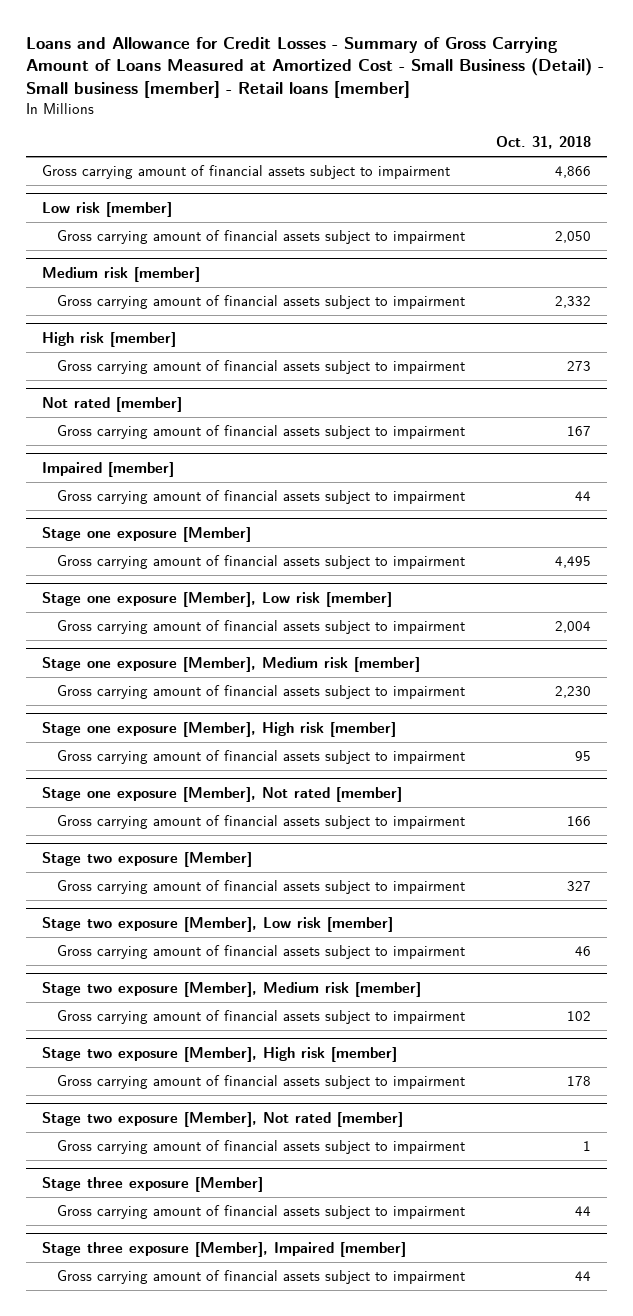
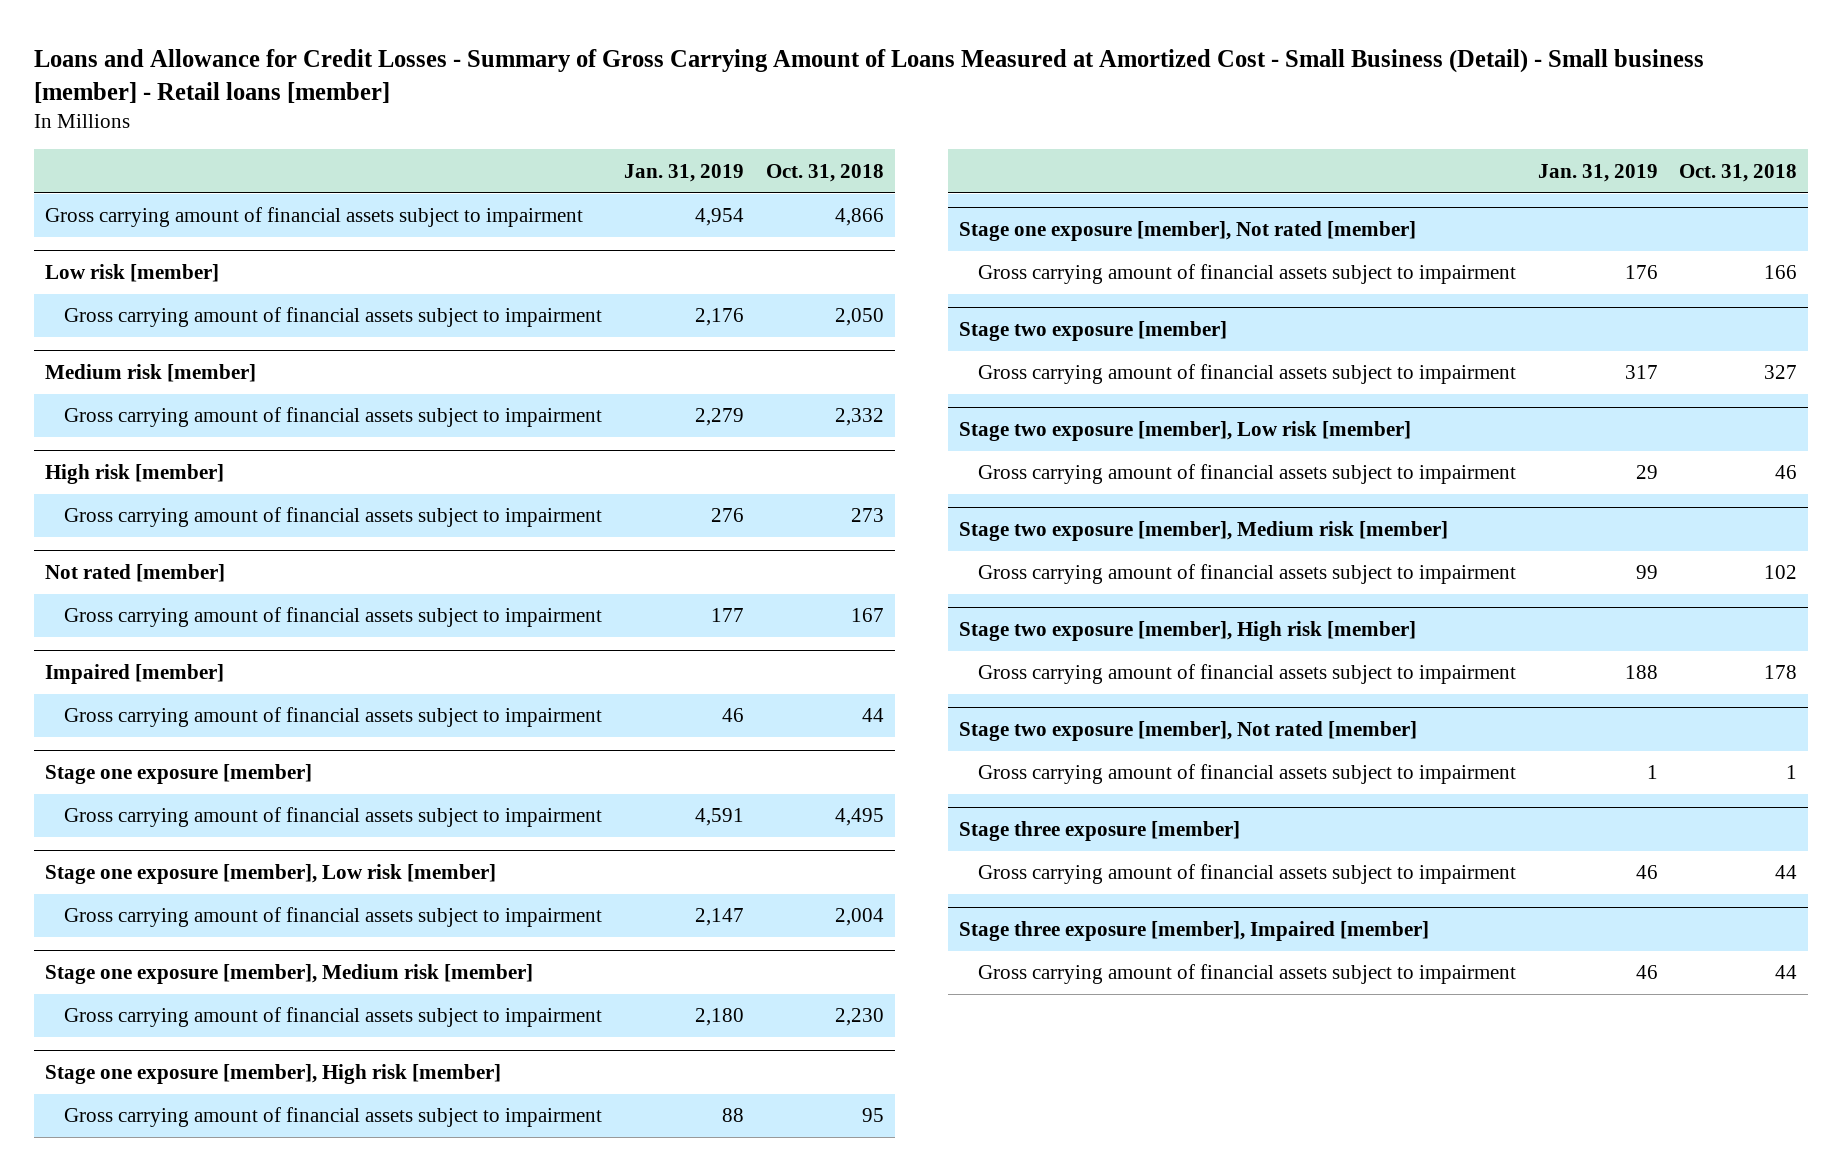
none -> [624,163,745,182] Jan. 31, 2019
[41,526,251,542] Stage one exposure [Member] -> [45,763,313,784] Stage one exposure [member]
[41,591,392,607] Stage one exposure [Member], Low risk [member] -> [45,863,497,884] Stage one exposure [member], Low risk [member]
[41,656,420,672] Stage one exposure [Member], Medium risk [member] -> [45,963,534,984] Stage one exposure [member], Medium risk [member]
[41,721,396,737] Stage one exposure [Member], High risk [member] -> [45,1063,502,1084] Stage one exposure [member], High risk [member]
[41,786,402,802] Stage one exposure [Member], Not rated [member] -> [958,220,1416,241] Stage one exposure [member], Not rated [member]
[41,851,252,867] Stage two exposure [Member] -> [958,320,1227,341] Stage two exposure [member]
[41,916,393,932] Stage two exposure [Member], Low risk [member] -> [958,420,1411,441] Stage two exposure [member], Low risk [member]
[41,981,421,997] Stage two exposure [Member], Medium risk [member] -> [958,520,1448,541] Stage two exposure [member], Medium risk [member]
[41,1046,397,1062] Stage two exposure [Member], High risk [member] -> [958,620,1416,641] Stage two exposure [member], High risk [member]
[41,1111,403,1127] Stage two exposure [Member], Not rated [member] -> [958,720,1417,741] Stage two exposure [member], Not rated [member]
[41,1176,263,1192] Stage three exposure [Member] -> [958,820,1240,841] Stage three exposure [member]
[41,1241,406,1257] Stage three exposure [Member], Impaired [member] -> [958,920,1429,941] Stage three exposure [member], Impaired [member]

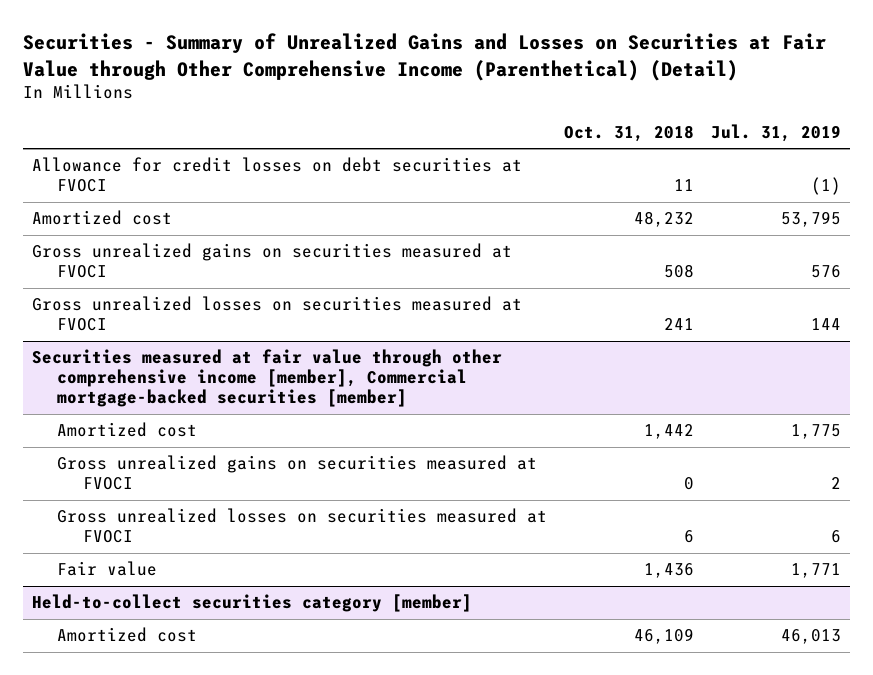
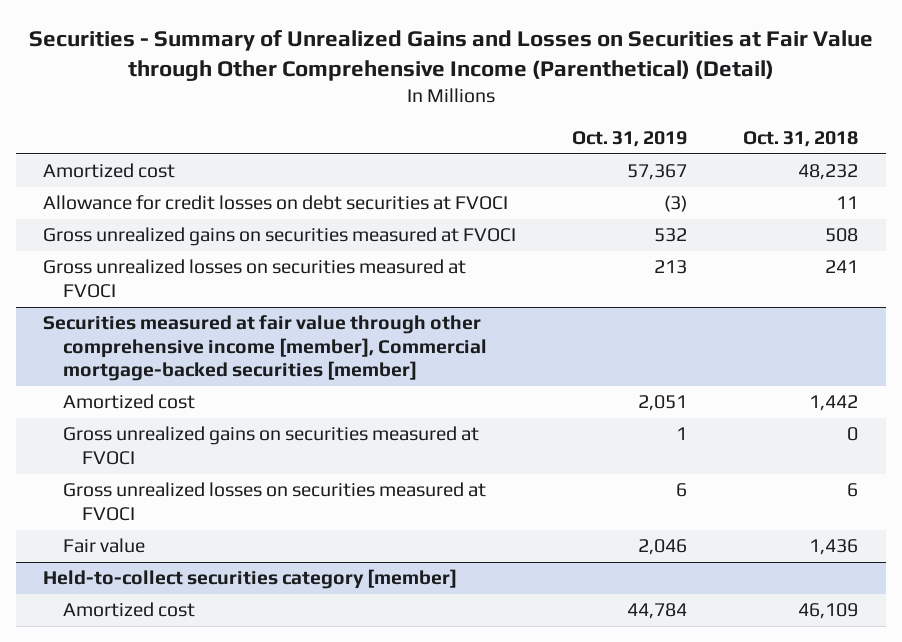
[711,123,842,142] Jul. 31, 2019 -> none
none -> [572,130,688,147] Oct. 31, 2019
[31,157,522,193] Allowance for credit losses on debt securities at FVOCI -> [43,195,509,211] Allowance for credit losses on debt securities at FVOCI

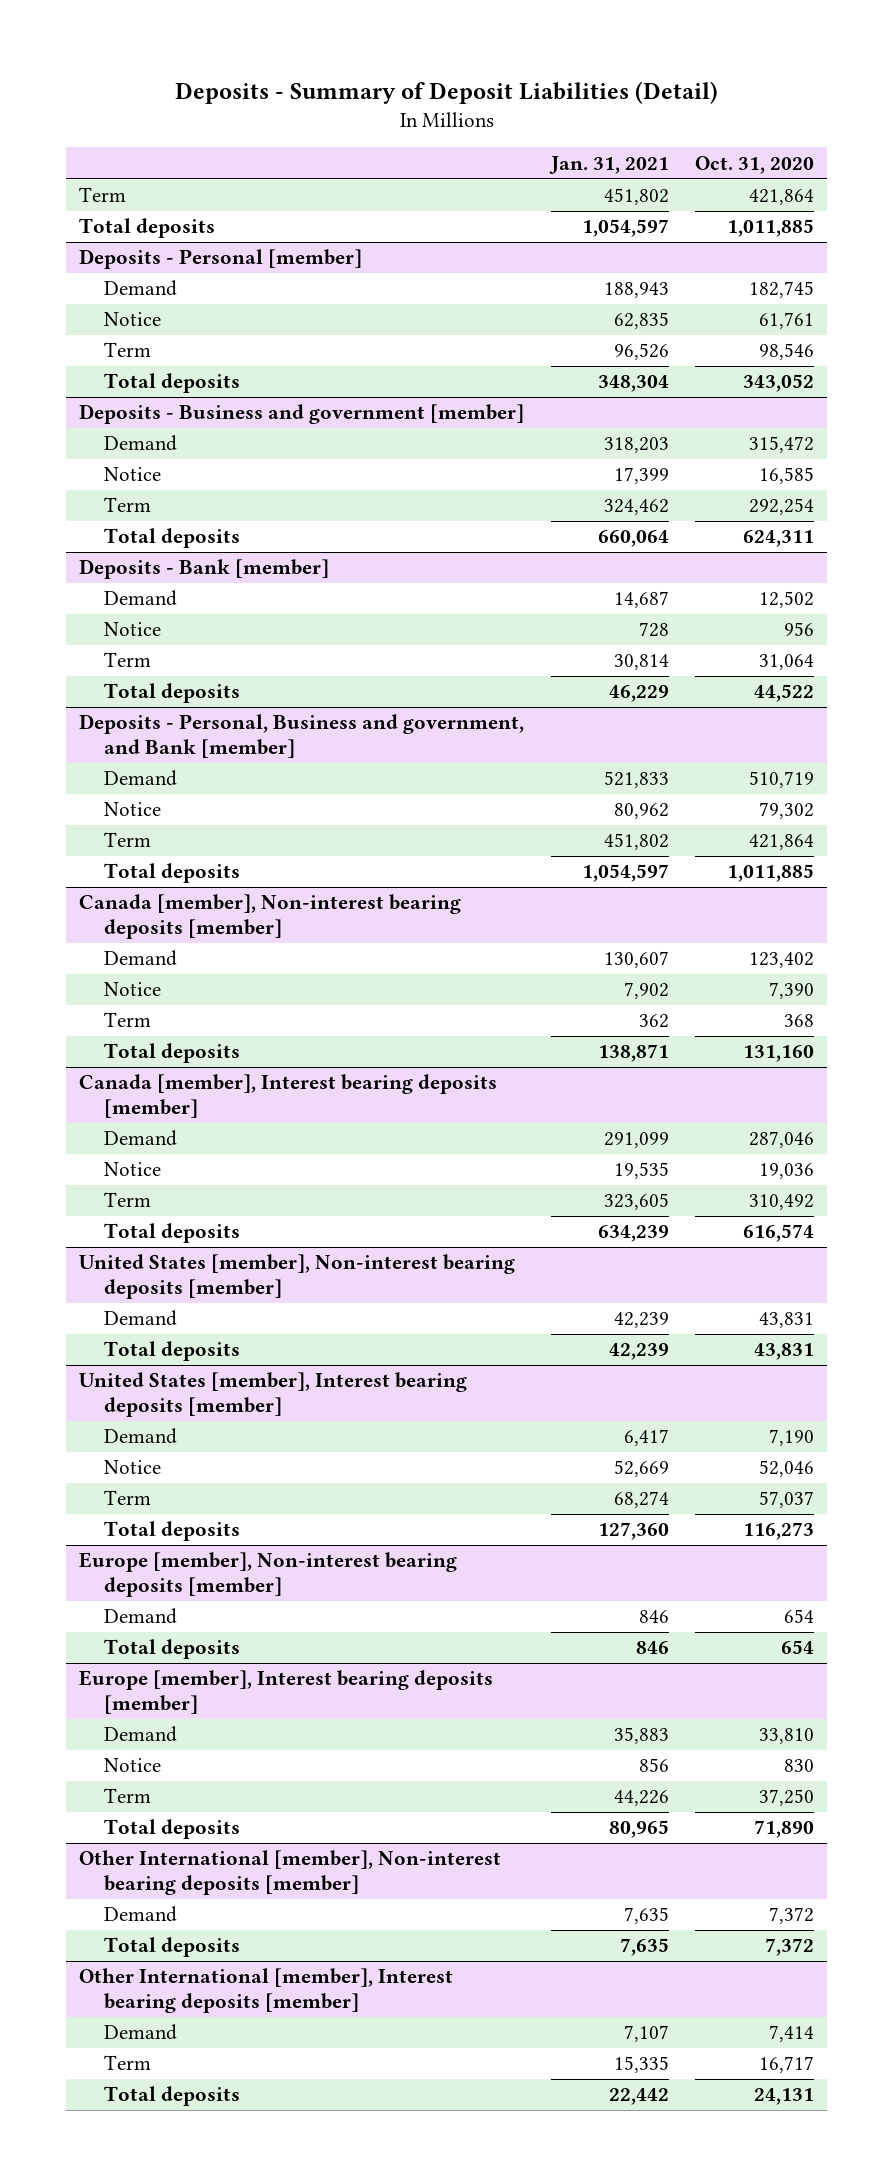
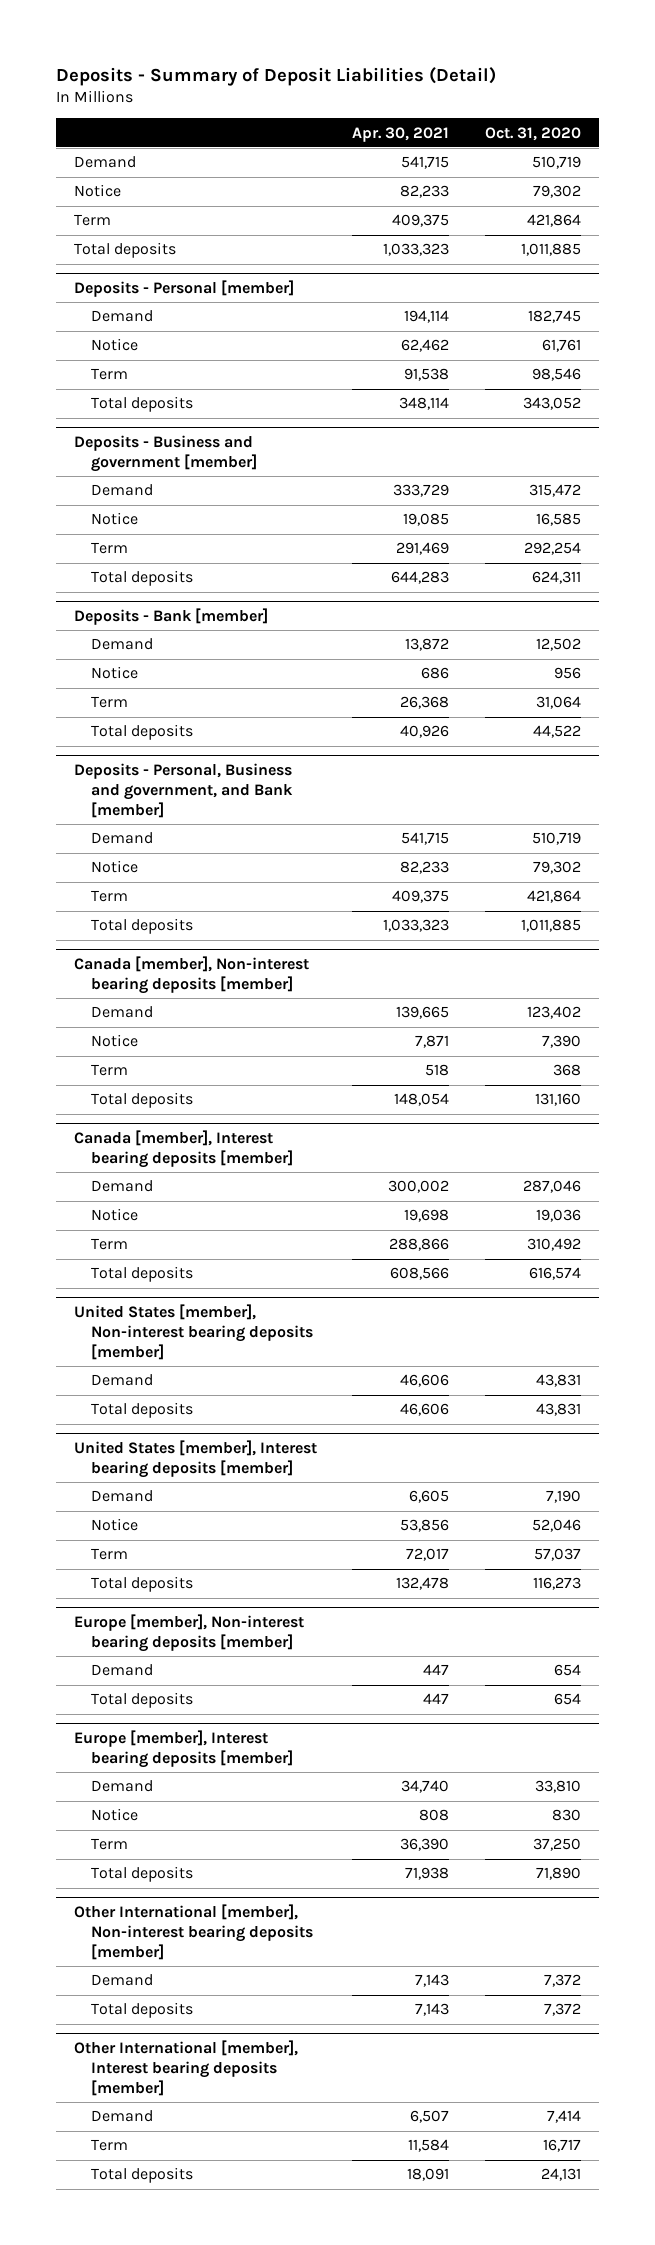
[548,155,669,174] Jan. 31, 2021 -> none
none -> [352,126,450,142] Apr. 30, 2021
none -> [73,156,136,169] Demand
none -> [73,184,121,198] Notice

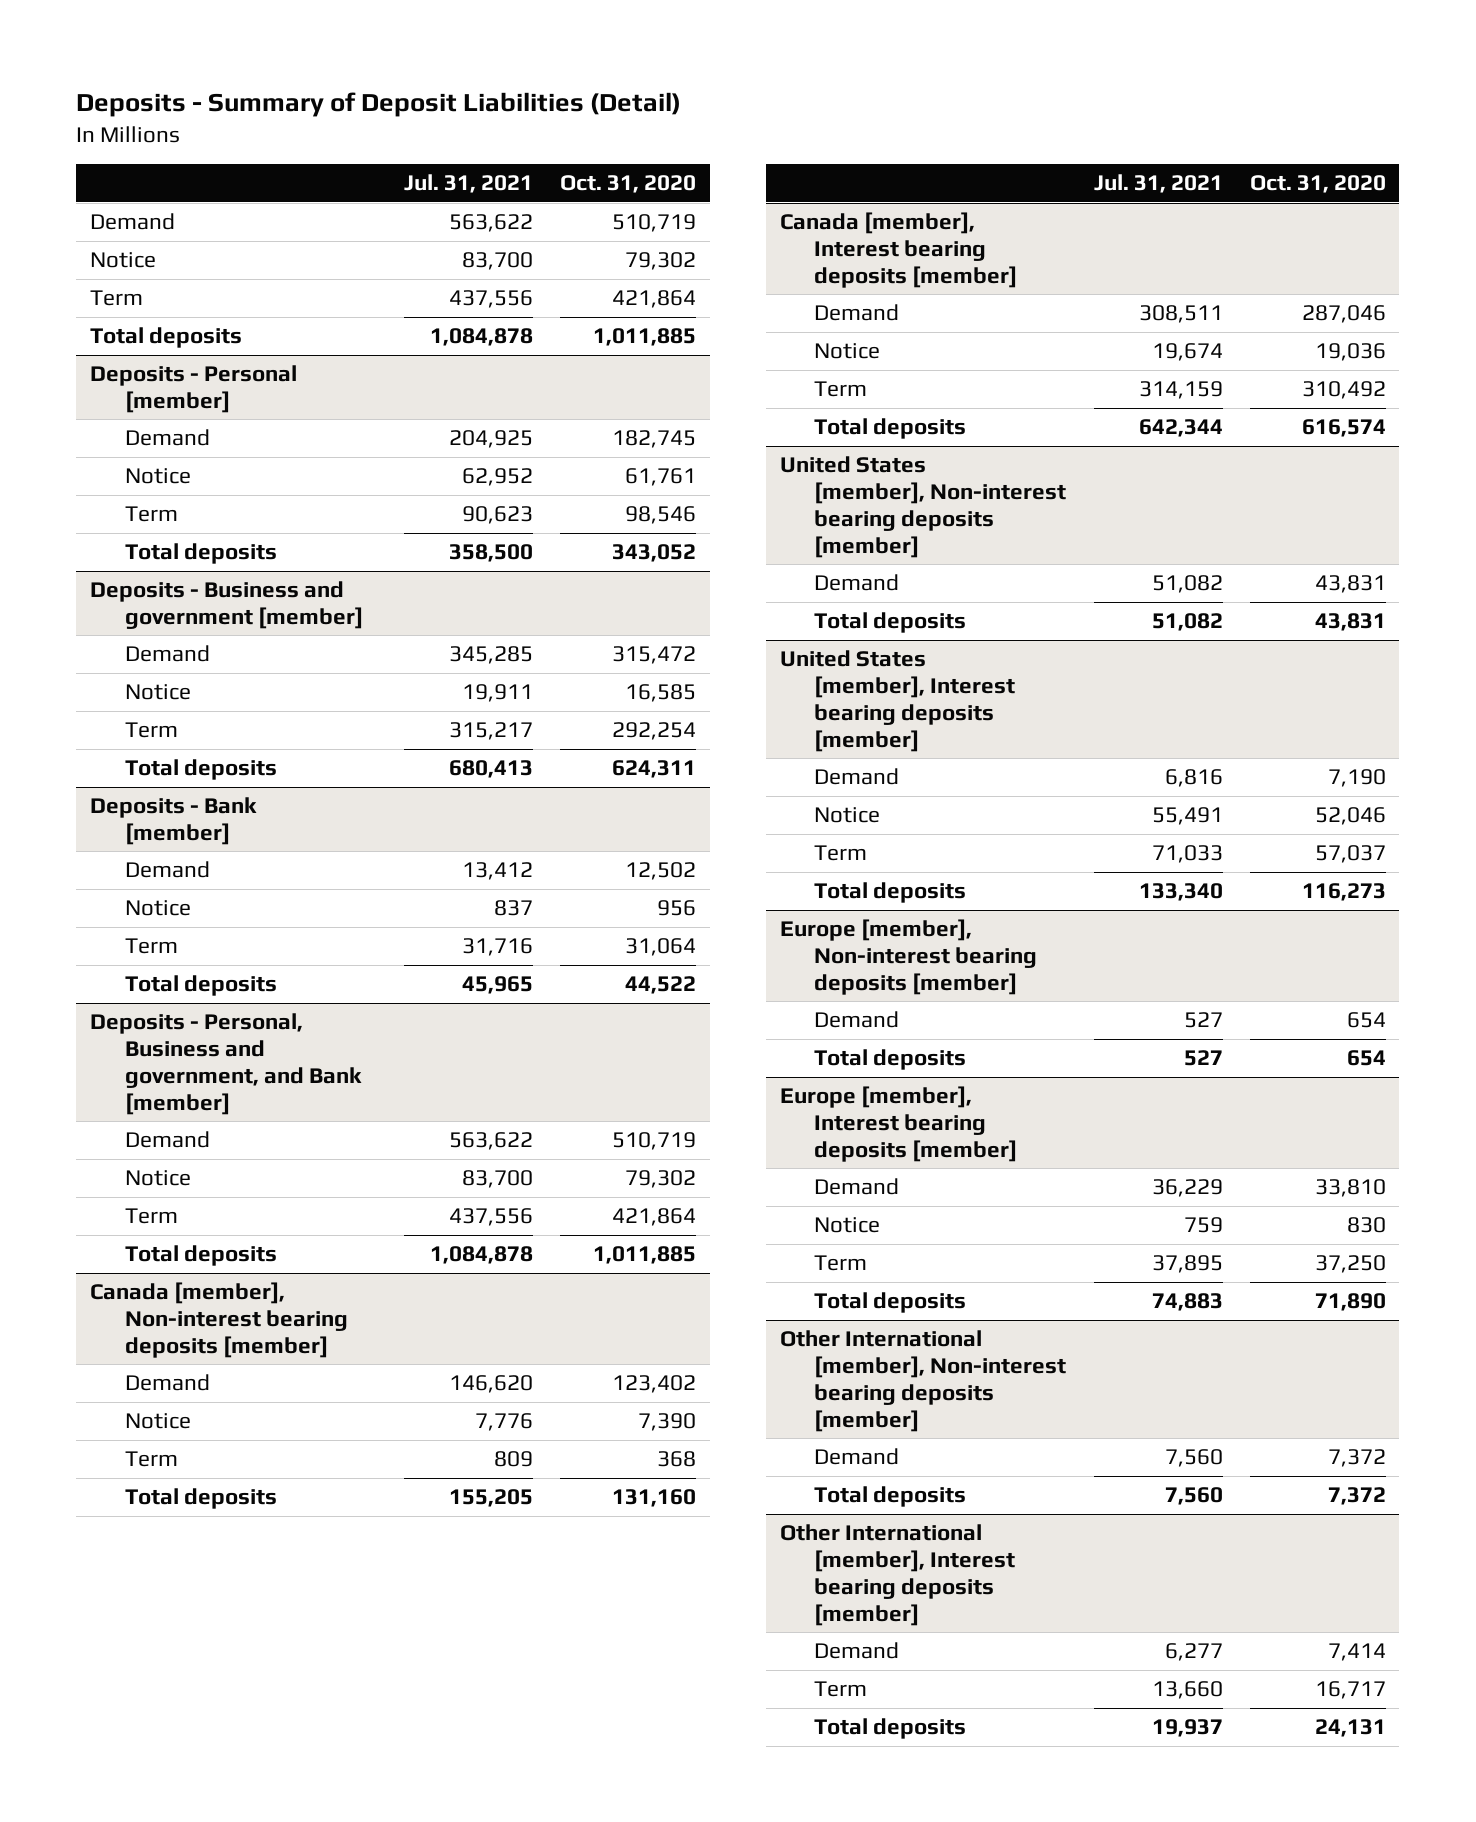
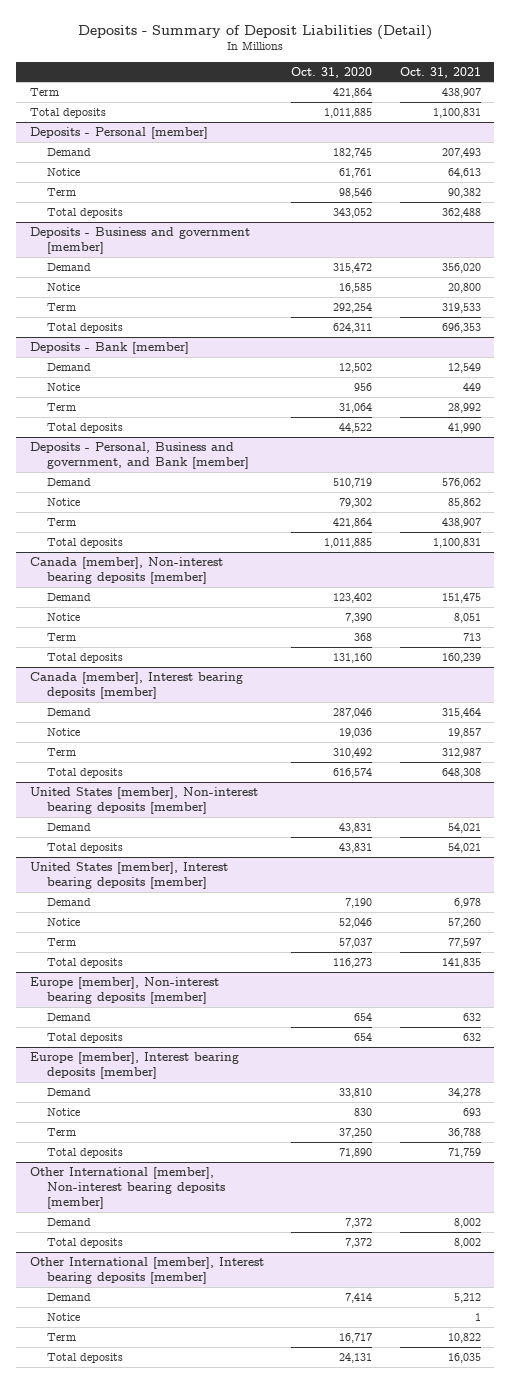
[403,174,533,194] Jul. 31, 2021 -> none
none -> [399,66,481,78] Oct. 31, 2021
[89,213,175,231] Demand -> none
[89,252,156,269] Notice -> none
none -> [46,1312,80,1321] Notice

